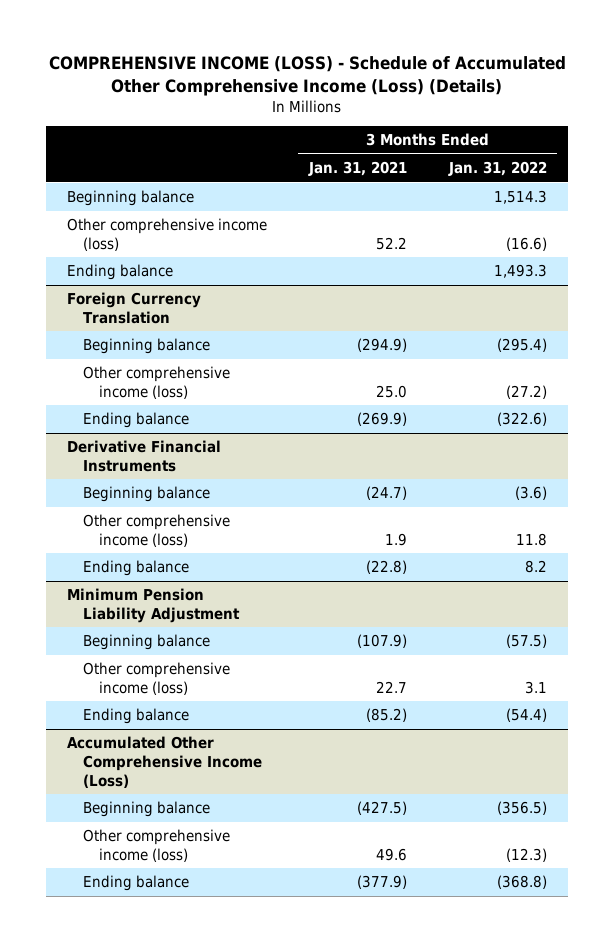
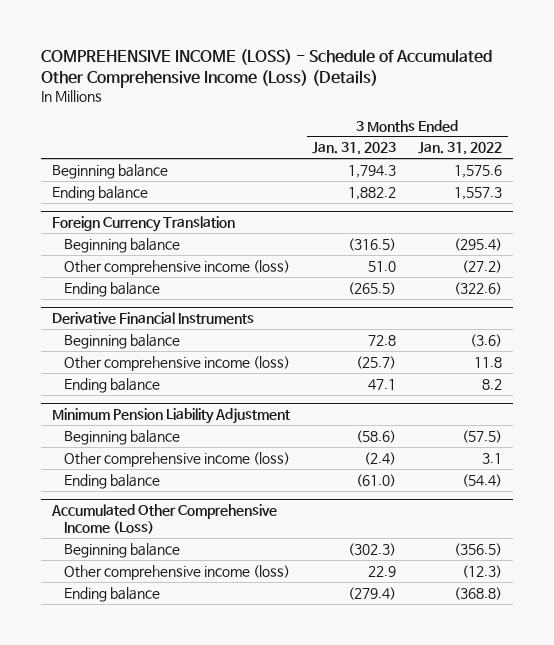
[307,161,407,177] Jan. 31, 2021 -> none
none -> [312,142,397,156] Jan. 31, 2023
[67,218,268,252] Other comprehensive income (loss) -> none
[493,190,547,205] 1,514.3 -> [454,164,503,178] 1,575.6
[493,264,547,279] 1,493.3 -> [454,186,503,200] 1,557.3

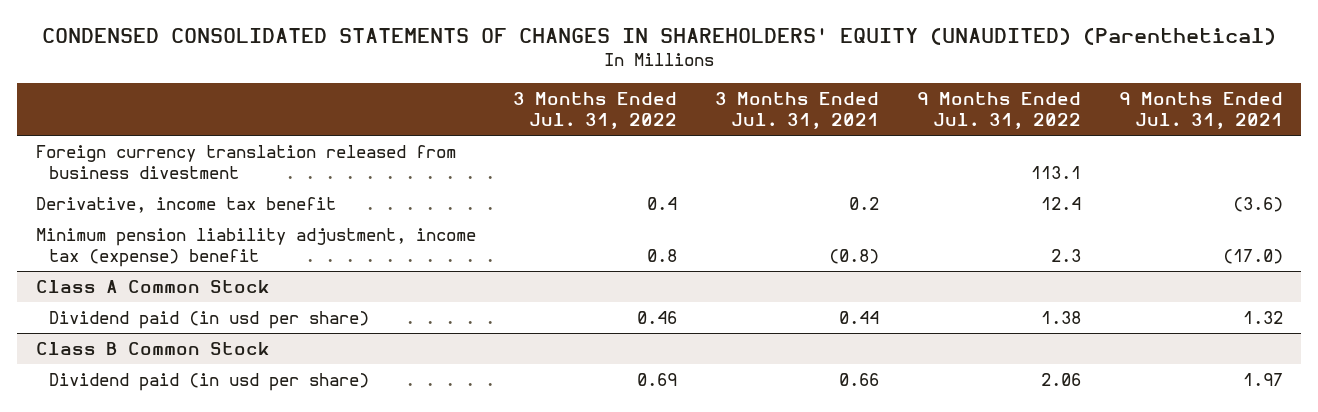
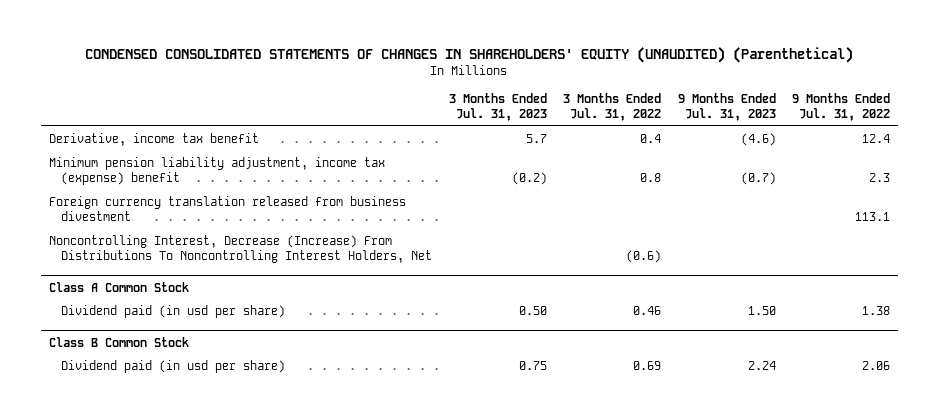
[715,92,880,130] 3 Months Ended Jul. 31, 2021 -> none
[1118,92,1283,130] 9 Months Ended Jul. 31, 2021 -> none
none -> [448,92,547,121] 3 Months Ended Jul. 31, 2023
none -> [677,92,776,121] 9 Months Ended Jul. 31, 2023
[35,145,456,179] Foreign currency translation released from business divestment -> [48,196,406,221] Foreign currency translation released from business divestment
none -> [48,235,433,263] Noncontrolling Interest, Decrease (Increase) From Distributions To Noncontrolling Interest Holders, Net

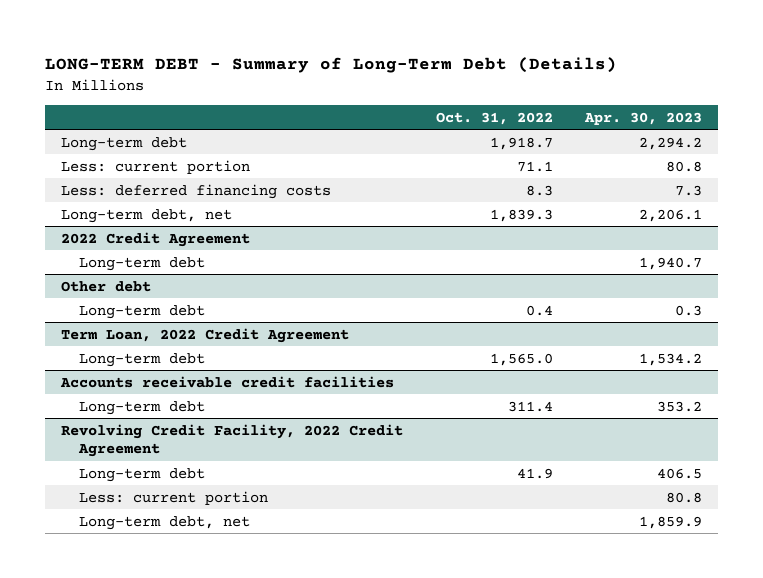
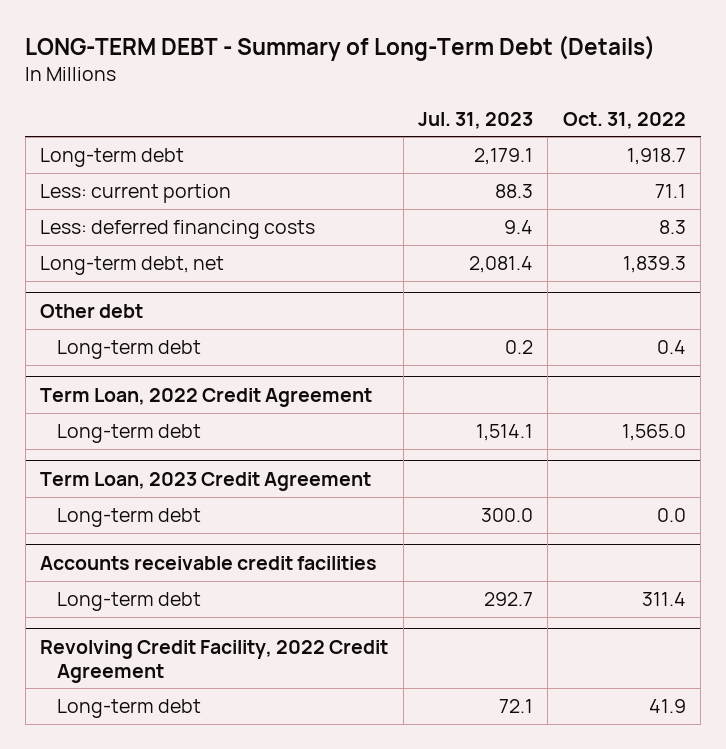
[583,111,702,125] Apr. 30, 2023 -> none
none -> [417,111,533,129] Jul. 31, 2023
[61,231,251,247] 2022 Credit Agreement -> none
[79,256,206,271] Long-term debt -> none
none -> [40,471,372,491] Term Loan, 2023 Credit Agreement
none -> [57,507,202,527] Long-term debt
[79,490,269,505] Less: current portion -> none
[79,515,251,530] Long-term debt, net -> none

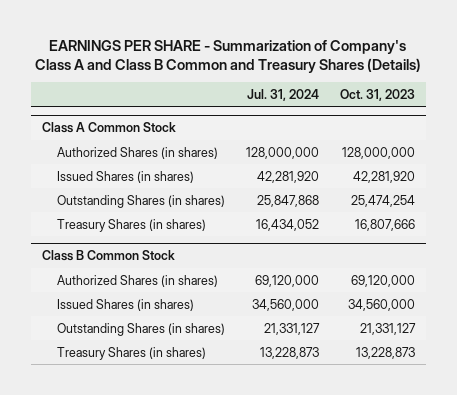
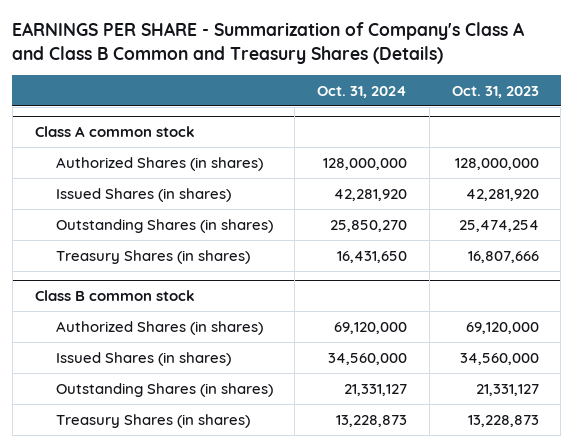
[246,88,319,101] Jul. 31, 2024 -> none
none -> [317,85,408,98] Oct. 31, 2024
[41,122,176,134] Class A Common Stock -> [34,126,195,138] Class A common stock
[41,250,175,262] Class B Common Stock -> [34,290,195,302] Class B common stock

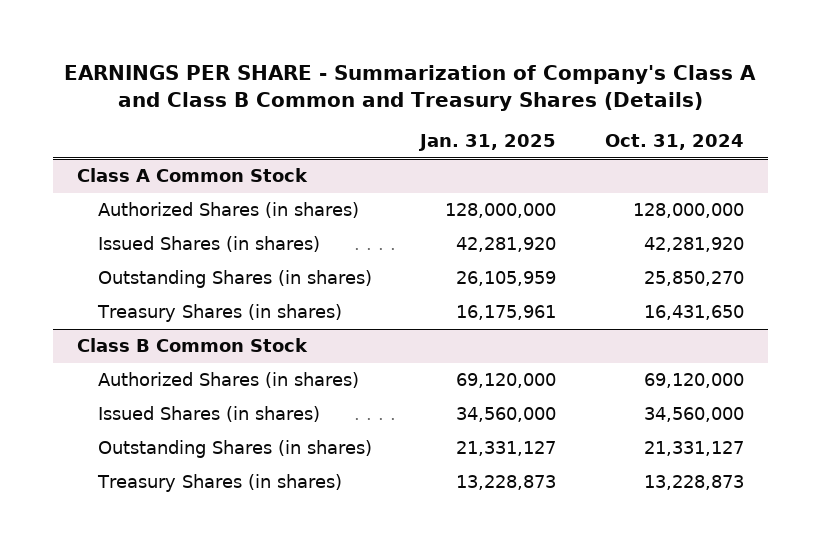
[451,85,539,98] Oct. 31, 2023 -> none
none -> [418,134,557,152] Jan. 31, 2025
[34,126,195,138] Class A common stock -> [76,168,308,183] Class A Common Stock
[34,290,195,302] Class B common stock -> [76,338,308,353] Class B Common Stock

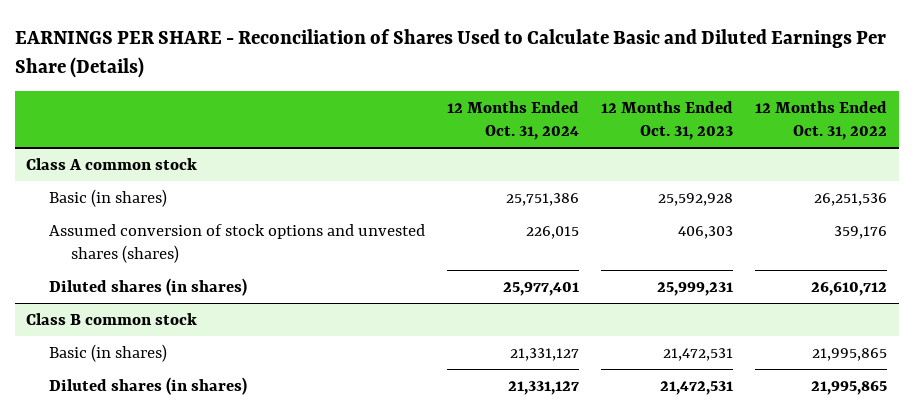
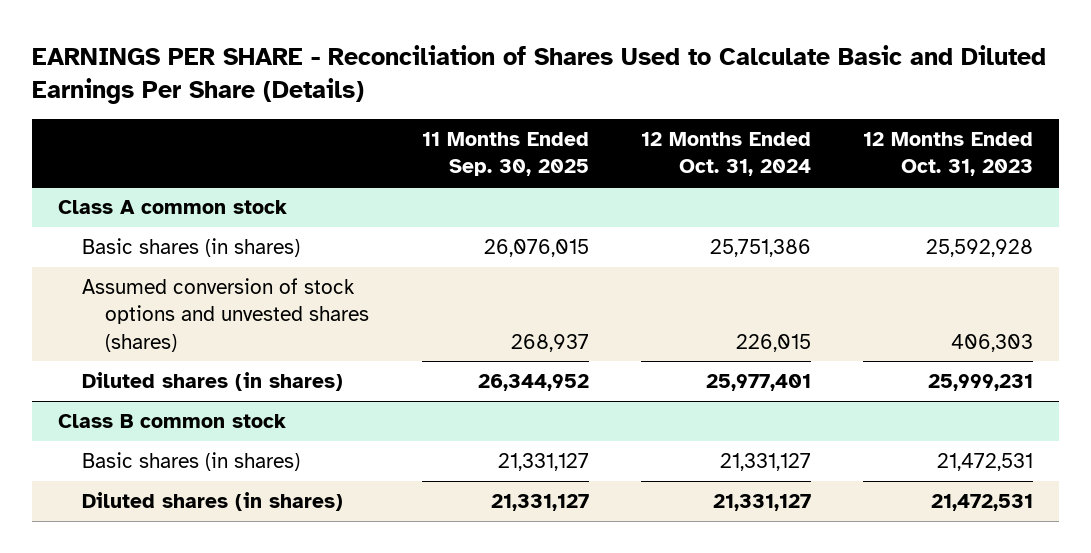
[755,100,888,141] 12 Months Ended Oct. 31, 2022 -> none
none -> [421,132,589,177] 11 Months Ended Sep. 30, 2025
[48,188,167,207] Basic (in shares) -> [81,238,300,258] Basic shares (in shares)
[48,343,167,362] Basic (in shares) -> [81,452,300,472] Basic shares (in shares)

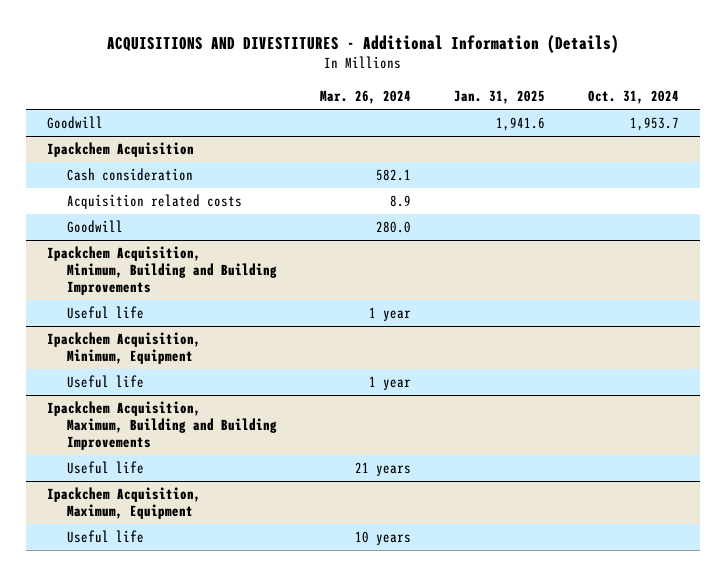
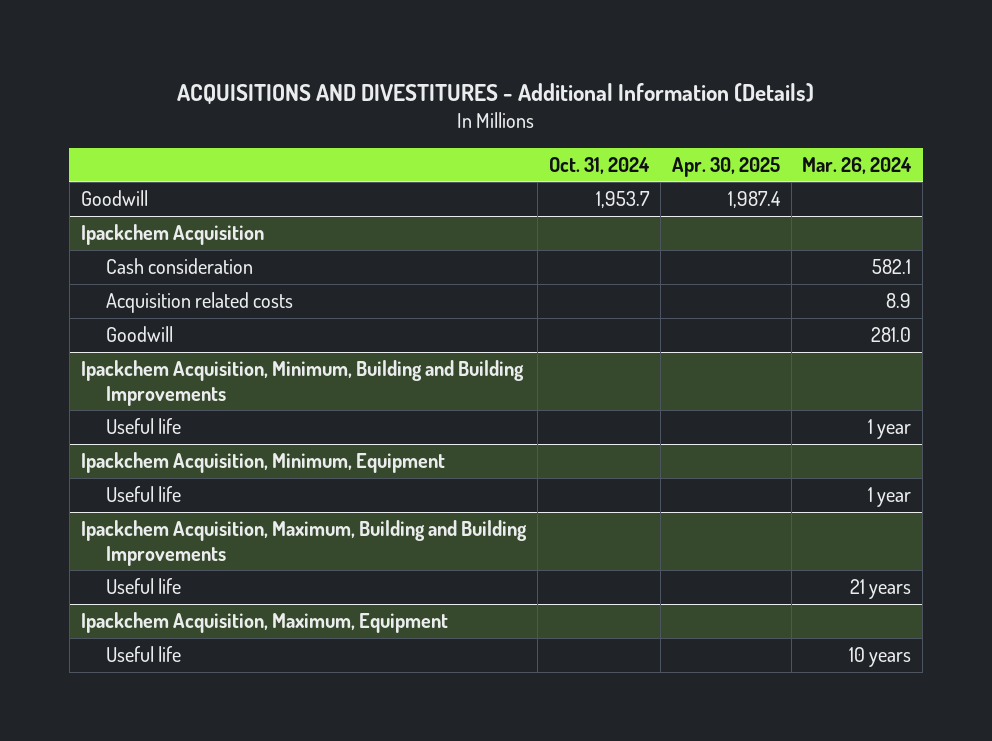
[454,90,546,105] Jan. 31, 2025 -> none
none -> [671,157,780,178] Apr. 30, 2025
[376,221,412,234] 280.0 -> [871,327,912,343] 281.0

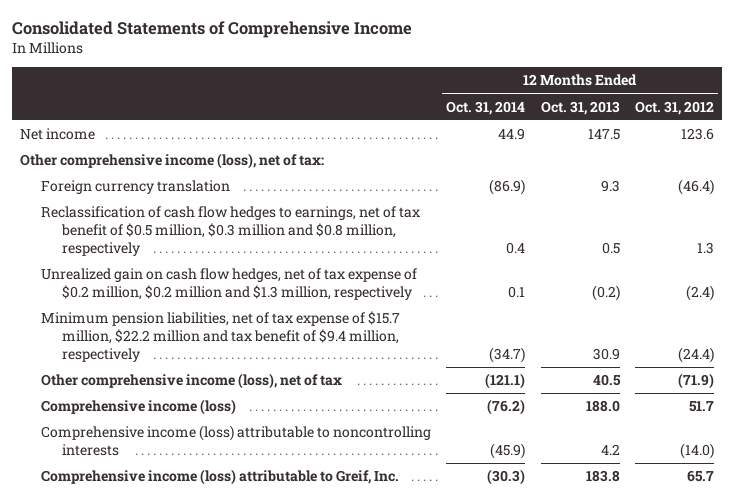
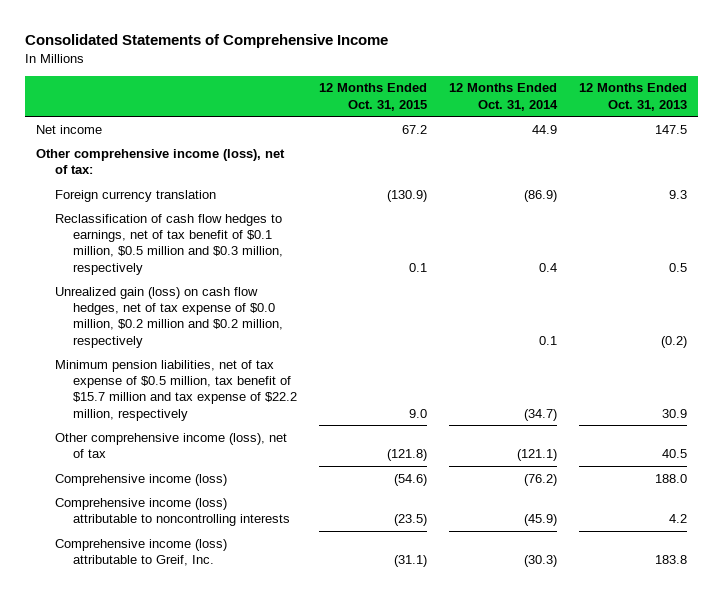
[635,100,715,115] Oct. 31, 2012 -> none
none -> [318,83,427,111] 12 Months Ended Oct. 31, 2015
[40,206,420,256] Reclassification of cash flow hedges to earnings, net of tax benefit of $0.5 million, $0.3 million and $0.8 million, respectively -> [54,213,283,275] Reclassification of cash flow hedges to earnings, net of tax benefit of $0.1 million, $0.5 million and $0.3 million, respectively
[40,268,417,301] Unrealized gain on cash flow hedges, net of tax expense of $0.2 million, $0.2 million and $1.3 million, respectively -> [54,286,283,348] Unrealized gain (loss) on cash flow hedges, net of tax expense of $0.0 million, $0.2 million and $0.2 million, respectively
[40,311,400,362] Minimum pension liabilities, net of tax expense of $15.7 million, $22.2 million and tax benefit of $9.4 million, respectively -> [54,359,297,421] Minimum pension liabilities, net of tax expense of $0.5 million, tax benefit of $15.7 million and tax expense of $22.2 million, respectively

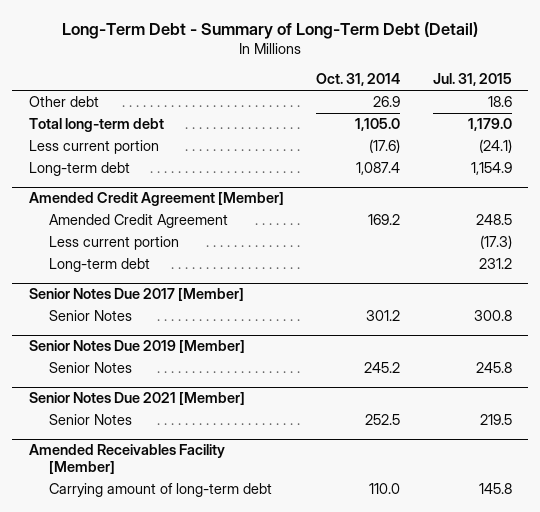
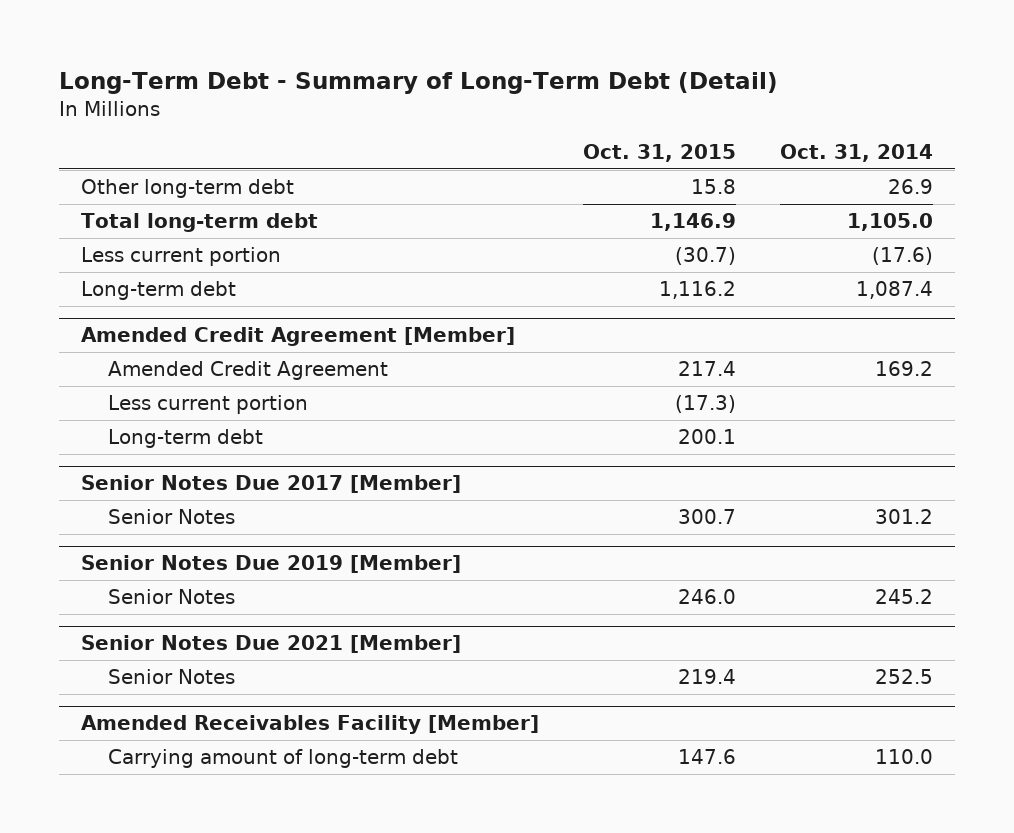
[432,73,512,87] Jul. 31, 2015 -> none
none -> [582,143,736,162] Oct. 31, 2015
[28,96,99,108] Other debt -> [80,178,294,198] Other long-term debt

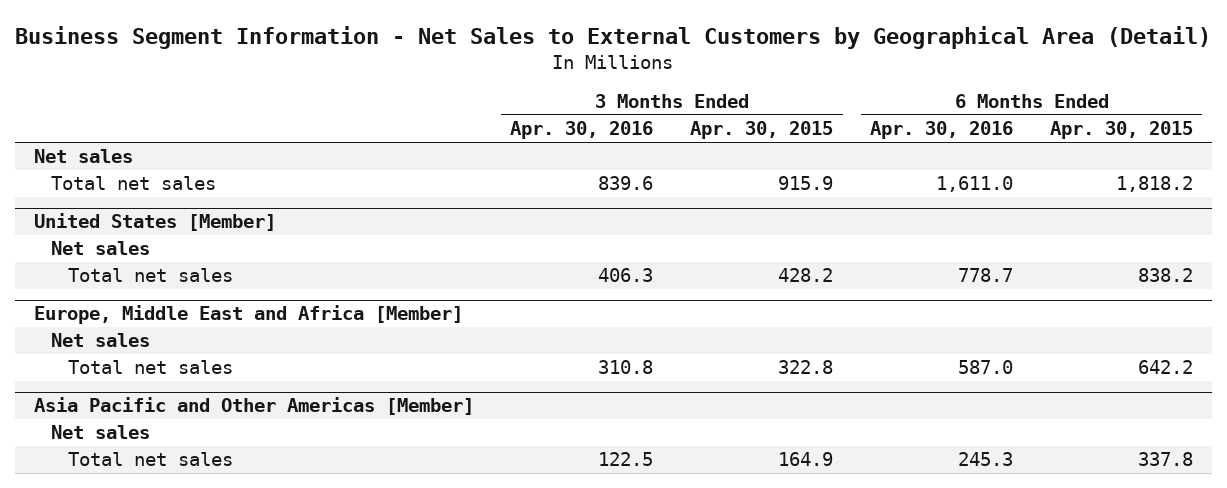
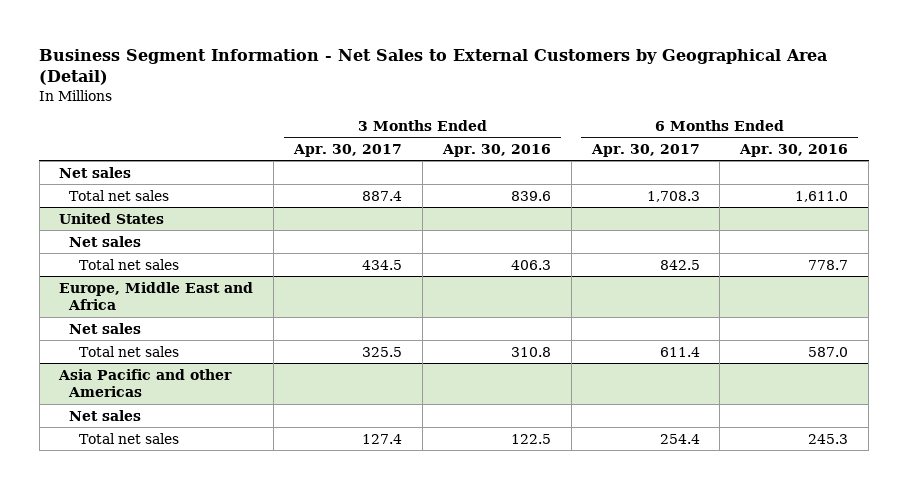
[690,121,834,140] Apr. 30, 2015 -> none
[1050,121,1194,140] Apr. 30, 2015 -> none
none -> [293,143,403,157] Apr. 30, 2017
none -> [590,143,700,157] Apr. 30, 2017
[33,213,276,232] United States [Member] -> [59,212,165,224] United States
[33,305,463,325] Europe, Middle East and Africa [Member] -> [59,281,254,311] Europe, Middle East and Africa
[33,397,474,416] Asia Pacific and Other Americas [Member] -> [58,368,233,398] Asia Pacific and other Americas

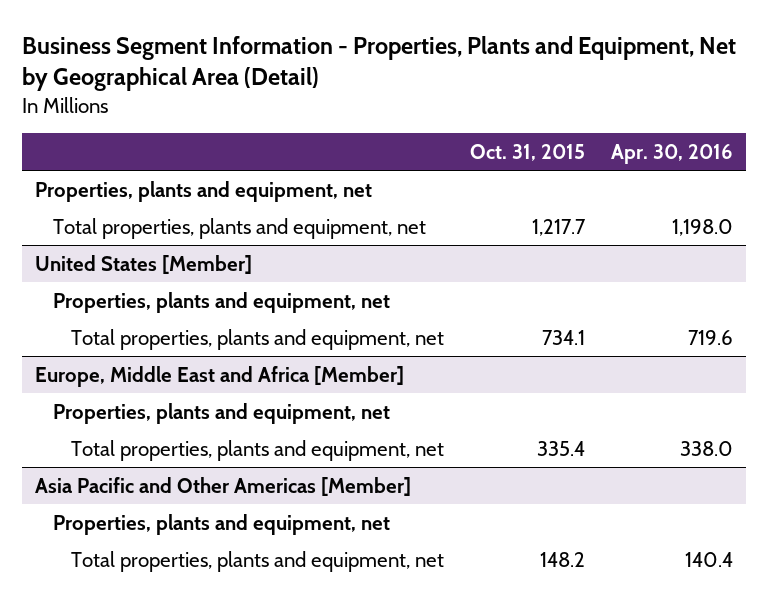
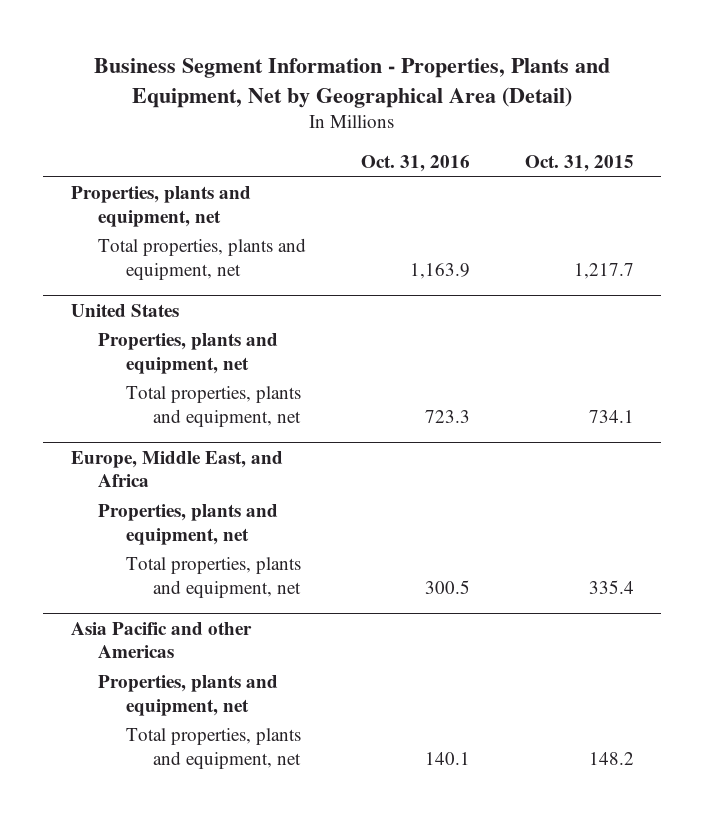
[611,143,734,164] Apr. 30, 2016 -> none
none -> [360,155,470,173] Oct. 31, 2016
[35,254,253,274] United States [Member] -> [70,303,179,317] United States
[35,365,405,387] Europe, Middle East and Africa [Member] -> [70,450,283,488] Europe, Middle East, and Africa
[35,476,412,496] Asia Pacific and Other Americas [Member] -> [70,621,252,659] Asia Pacific and other Americas

